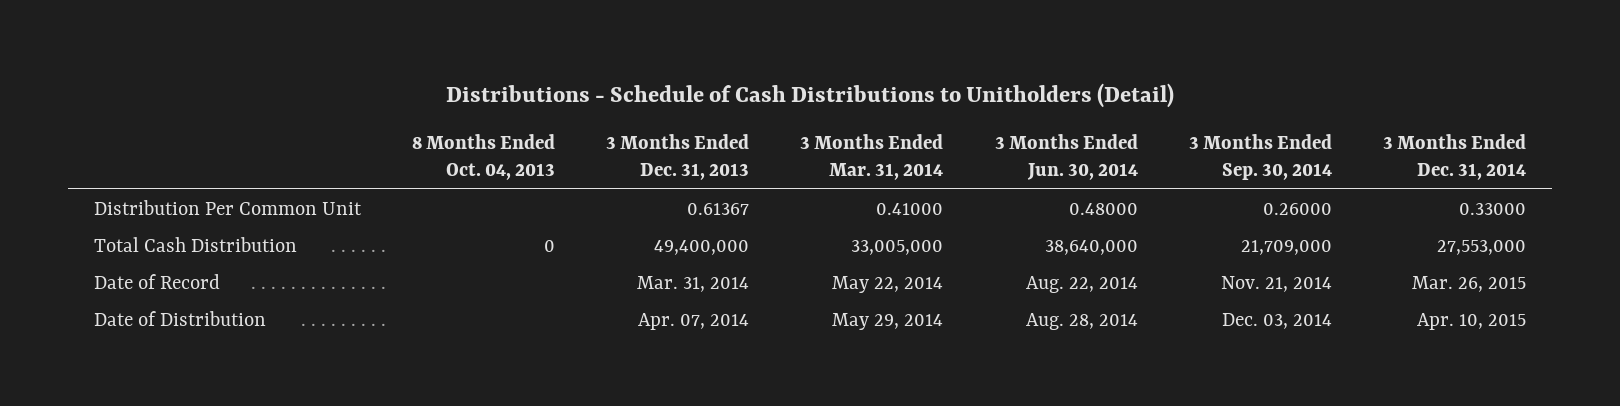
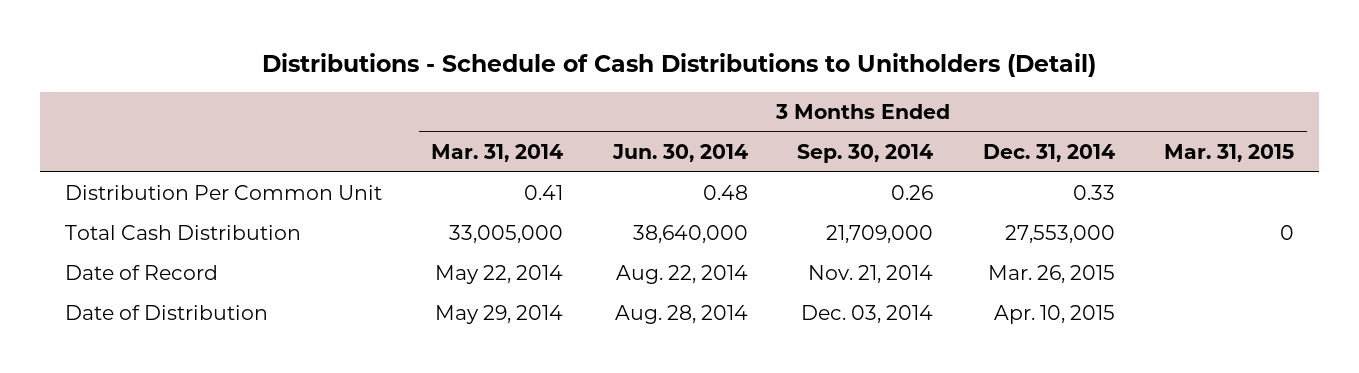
[411,134,555,181] 8 Months Ended Oct. 04, 2013 -> none
[606,134,750,181] 3 Months Ended Dec. 31, 2013 -> none
none -> [1164,143,1295,162] Mar. 31, 2015
[876,202,944,215] 0.41000 -> [524,185,564,201] 0.41
[1068,202,1138,215] 0.48000 -> [702,185,748,201] 0.48
[1263,202,1333,215] 0.26000 -> [891,185,934,201] 0.26
[1459,202,1527,215] 0.33000 -> [1072,185,1115,201] 0.33

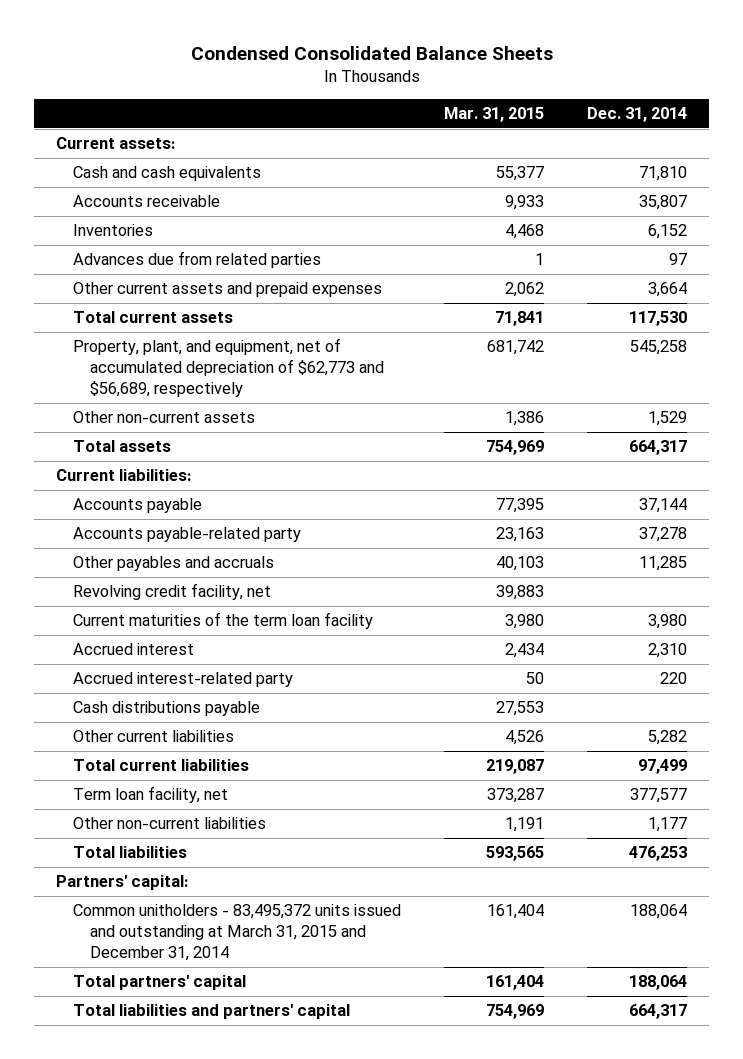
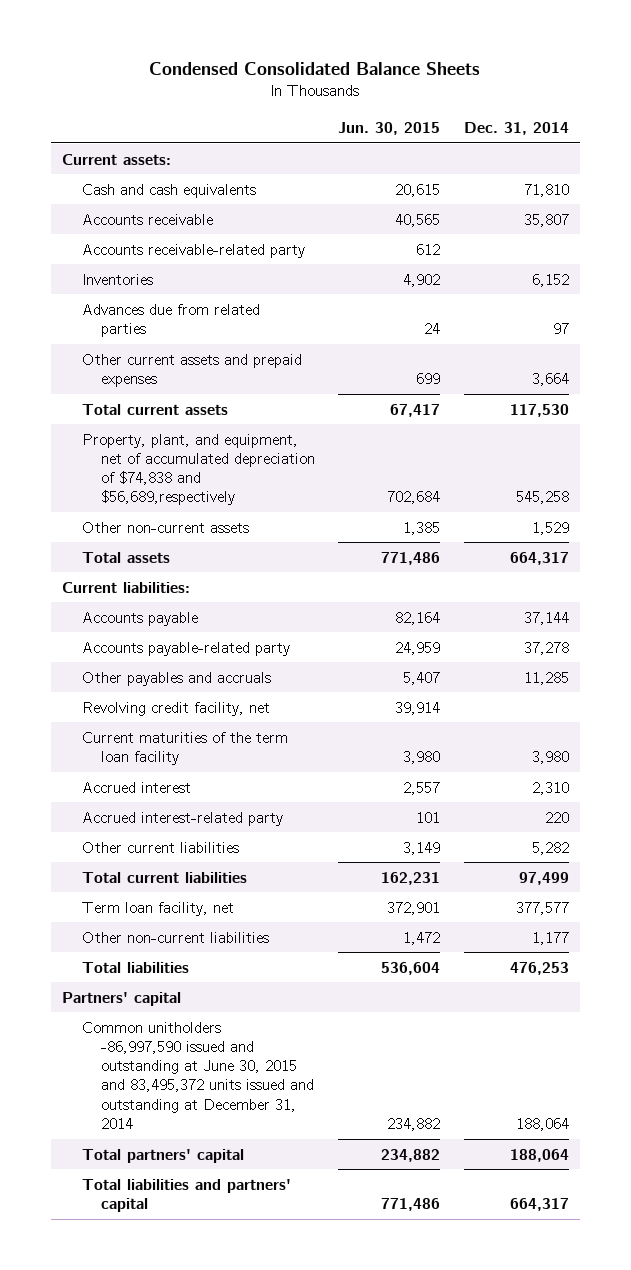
[444,107,545,123] Mar. 31, 2015 -> none
none -> [338,121,441,135] Jun. 30, 2015
none -> [81,243,305,258] Accounts receivable-related party
[72,338,384,398] Property, plant, and equipment, net of accumulated depreciation of $62,773 and $56,689, respectively -> [81,433,315,506] Property, plant, and equipment, net of accumulated depreciation of $74,838 and $56,689,respectively
[72,701,260,717] Cash distributions payable -> none
[55,875,188,891] Partners' capital: -> [62,991,182,1006] Partners' capital
[72,904,401,962] Common unitholders - 83,495,372 units issued and outstanding at March 31, 2015 and December 31, 2014 -> [81,1021,314,1129] Common unitholders -86,997,590 issued and outstanding at June 30, 2015 and 83,495,372 units issued and outstanding at December 31, 2014

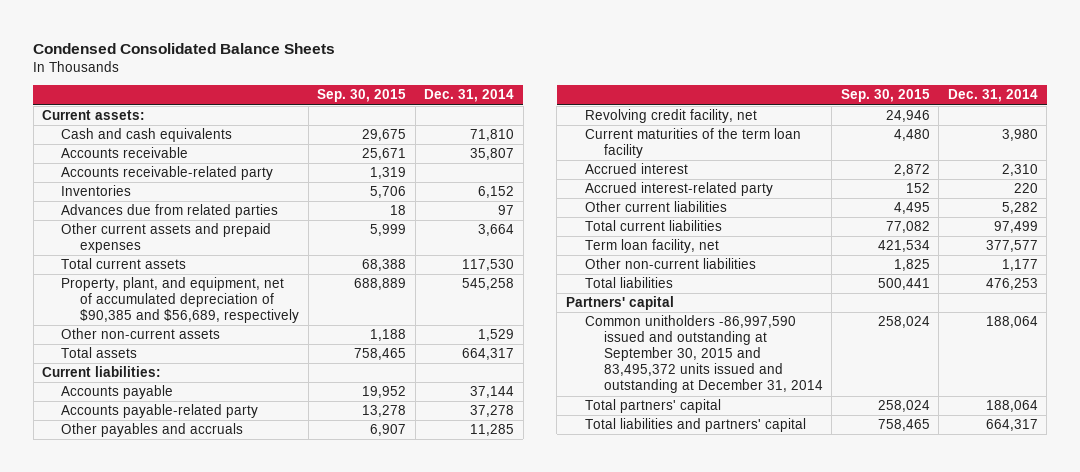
[338,121,441,135] Jun. 30, 2015 -> none
none -> [317,89,407,103] Sep. 30, 2015
[81,433,315,506] Property, plant, and equipment, net of accumulated depreciation of $74,838 and $56,689,respectively -> [61,277,300,324] Property, plant, and equipment, net of accumulated depreciation of $90,385 and $56,689, respectively
[81,1021,314,1129] Common unitholders -86,997,590 issued and outstanding at June 30, 2015 and 83,495,372 units issued and outstanding at December 31, 2014 -> [584,315,823,394] Common unitholders -86,997,590 issued and outstanding at September 30, 2015 and 83,495,372 units issued and outstanding at December 31, 2014

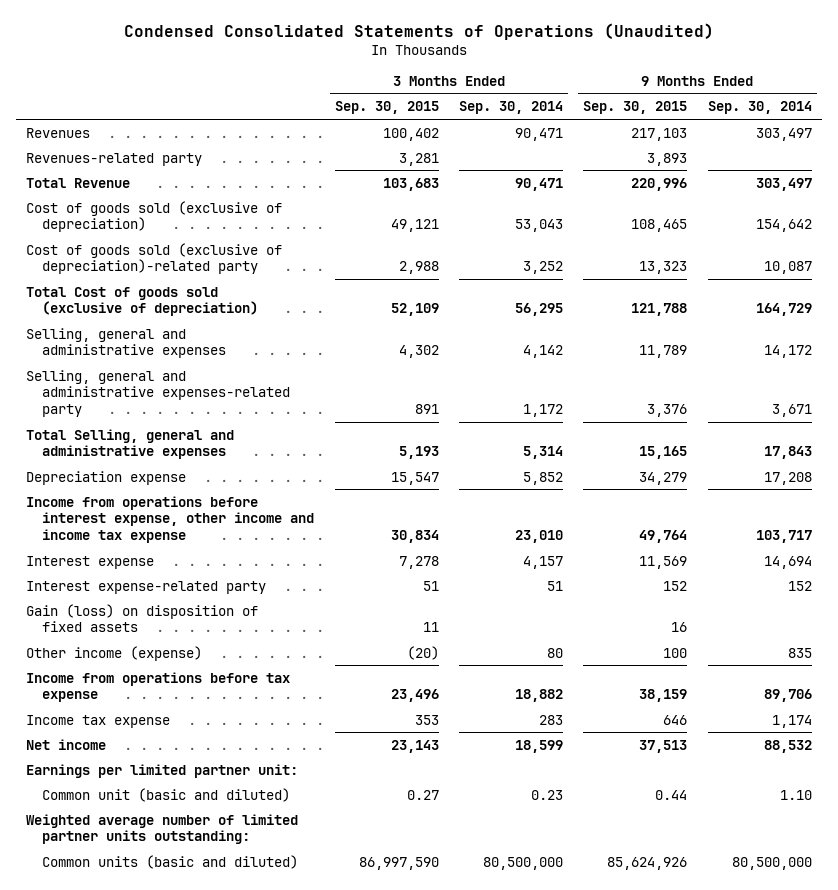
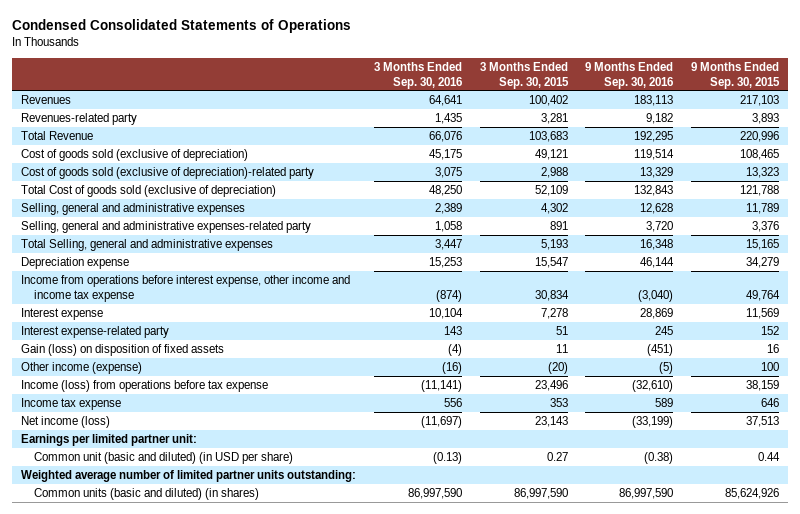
[123,22,714,40] Condensed Consolidated Statements of Operations (Unaudited) -> [12,19,352,34] Condensed Consolidated Statements of Operations
[458,101,563,115] Sep. 30, 2014 -> none
[707,101,812,115] Sep. 30, 2014 -> none
none -> [373,61,462,89] 3 Months Ended Sep. 30, 2016
none -> [585,61,674,89] 9 Months Ended Sep. 30, 2016
[25,671,290,703] Income from operations before tax expense -> [21,379,269,392] Income (loss) from operations before tax expense
[25,738,106,750] Net income -> [21,415,111,428] Net income (loss)
[42,787,291,802] Common unit (basic and diluted) -> [34,451,294,464] Common unit (basic and diluted) (in USD per share)
[42,854,299,869] Common units (basic and diluted) -> [34,487,260,500] Common units (basic and diluted) (in shares)

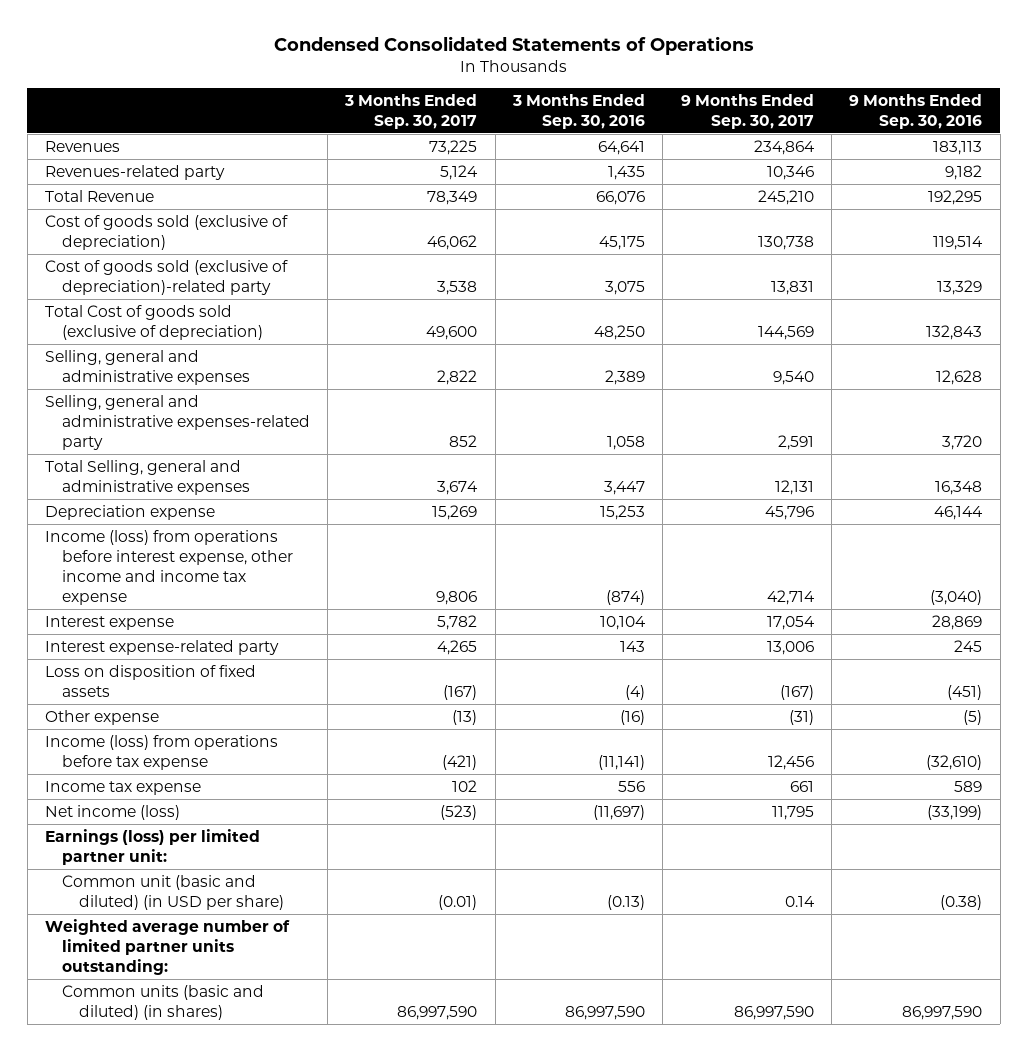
[479,61,569,89] 3 Months Ended Sep. 30, 2015 -> none
[690,61,780,89] 9 Months Ended Sep. 30, 2015 -> none
none -> [344,93,478,129] 3 Months Ended Sep. 30, 2017
none -> [680,93,814,129] 9 Months Ended Sep. 30, 2017
[21,274,351,302] Income from operations before interest expense, other income and income tax expense -> [45,529,293,605] Income (loss) from operations before interest expense, other income and income tax expense
[21,343,225,356] Gain (loss) on disposition of fixed assets -> [45,664,257,697] Loss on disposition of fixed assets
[21,361,143,374] Other income (expense) -> [45,709,160,725] Other expense
[21,433,198,446] Earnings per limited partner unit: -> [45,828,261,865] Earnings (loss) per limited partner unit:

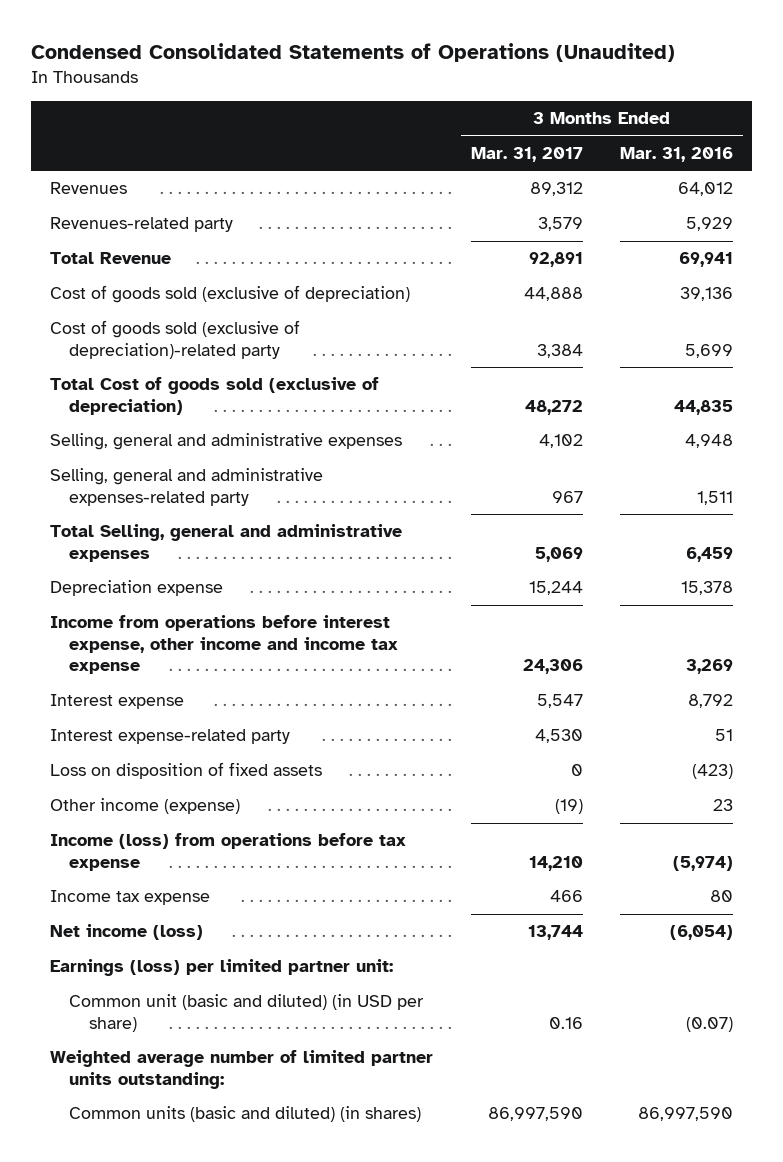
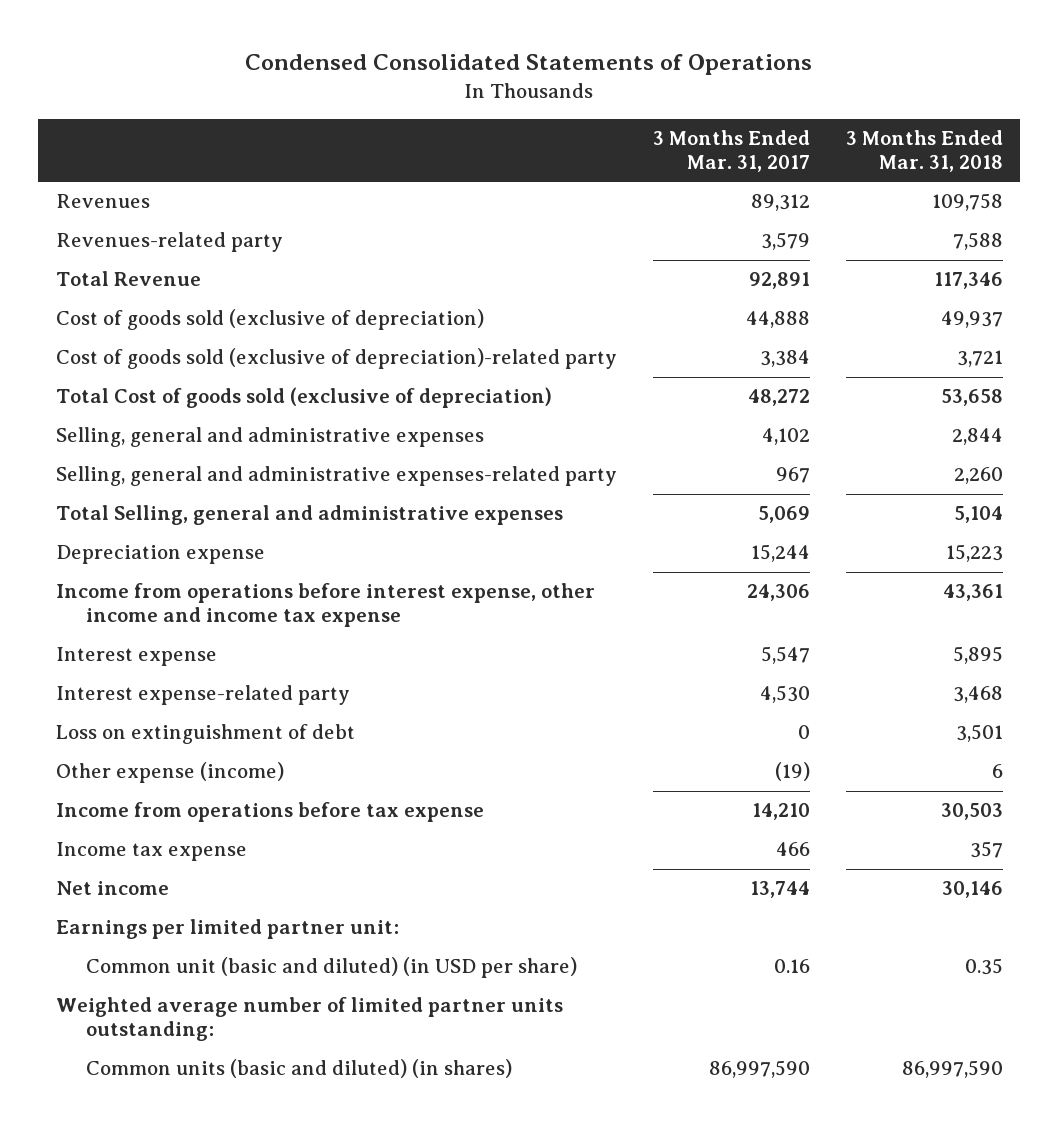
[31,42,676,62] Condensed Consolidated Statements of Operations (Unaudited) -> [245,54,813,76] Condensed Consolidated Statements of Operations
[620,147,734,163] Mar. 31, 2016 -> none
none -> [845,130,1003,172] 3 Months Ended Mar. 31, 2018
[49,762,322,780] Loss on disposition of fixed assets -> [56,724,356,745] Loss on extinguishment of debt
[49,798,240,815] Other income (expense) -> [56,762,285,784] Other expense (income)
[49,833,406,871] Income (loss) from operations before tax expense -> [56,802,485,823] Income from operations before tax expense
[49,924,203,941] Net income (loss) -> [56,881,170,896] Net income
[49,959,393,977] Earnings (loss) per limited partner unit: -> [56,919,400,940] Earnings per limited partner unit:

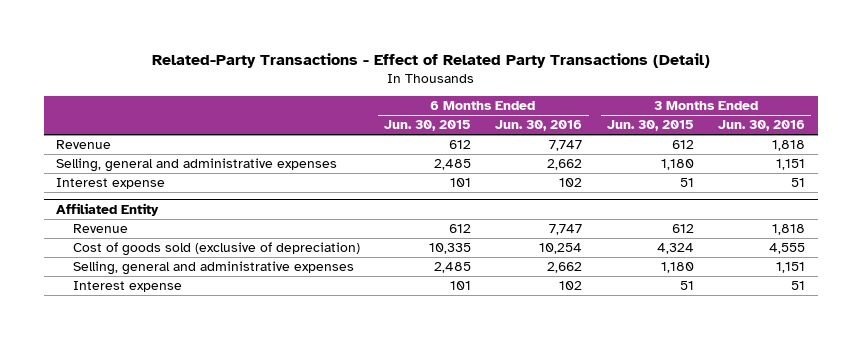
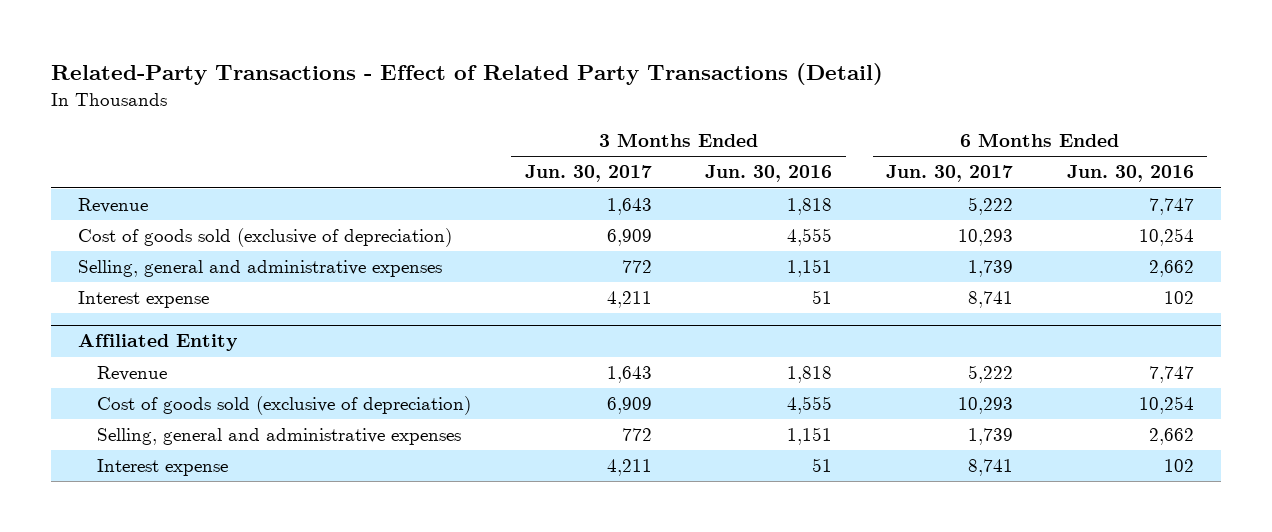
[384,120,472,132] Jun. 30, 2015 -> none
[606,120,694,132] Jun. 30, 2015 -> none
none -> [524,165,652,183] Jun. 30, 2017
none -> [886,165,1014,183] Jun. 30, 2017
none -> [77,228,452,248] Cost of goods sold (exclusive of depreciation)

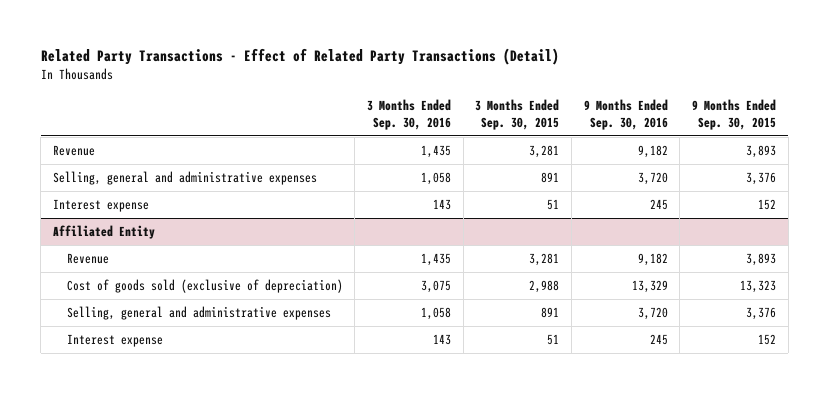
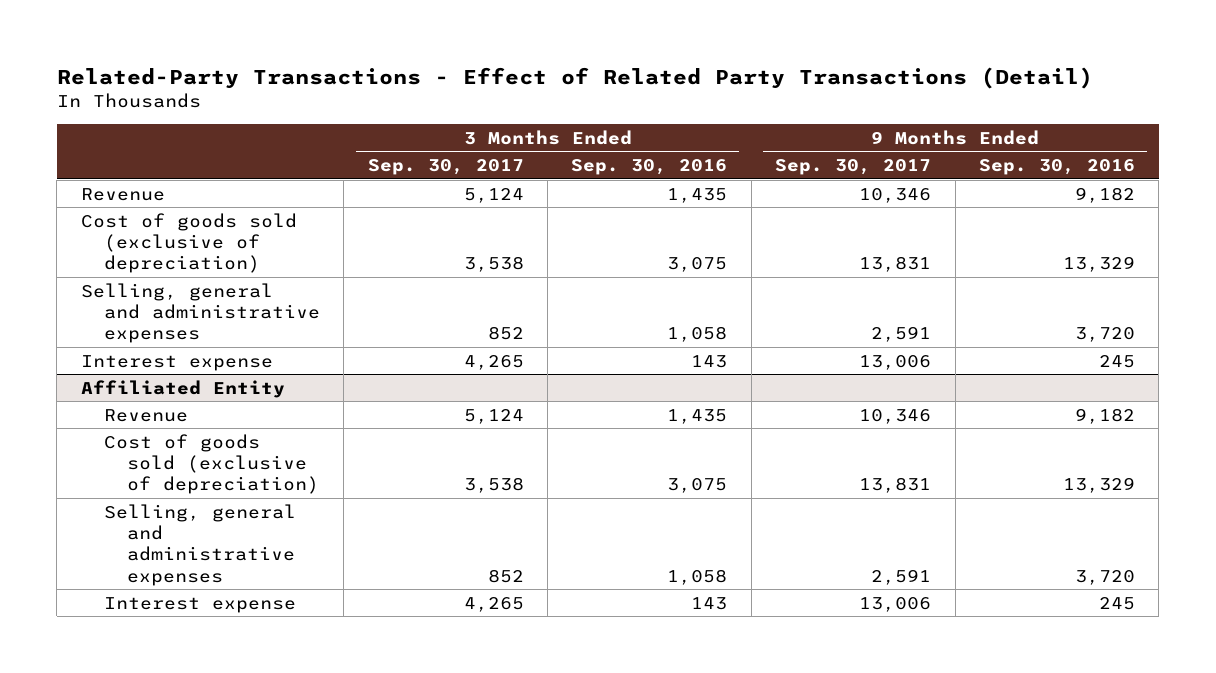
[40,48,559,66] Related Party Transactions - Effect of Related Party Transactions (Detail) -> [56,66,1093,89] Related-Party Transactions - Effect of Related Party Transactions (Detail)
[475,98,560,130] 3 Months Ended Sep. 30, 2015 -> none
[692,98,777,130] 9 Months Ended Sep. 30, 2015 -> none
none -> [367,159,524,176] Sep. 30, 2017
none -> [775,159,932,176] Sep. 30, 2017
none -> [80,212,297,274] Cost of goods sold (exclusive of depreciation)

